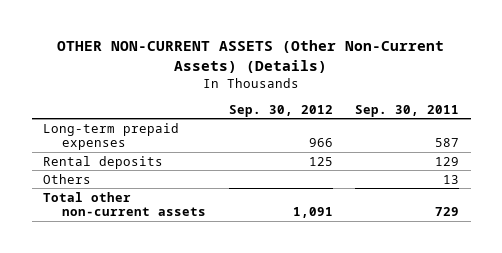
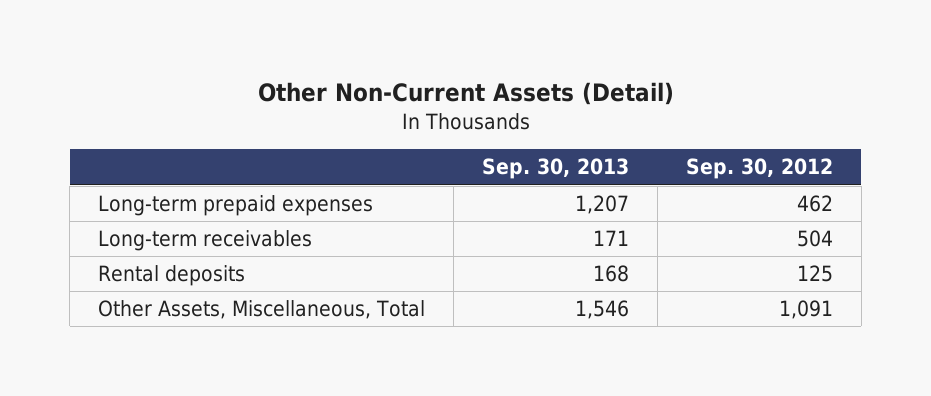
[57,40,445,73] OTHER NON-CURRENT ASSETS (Other Non-Current Assets) (Details) -> [257,82,674,106] Other Non-Current Assets (Detail)
[355,104,460,117] Sep. 30, 2011 -> none
none -> [482,158,630,180] Sep. 30, 2013
[308,138,333,148] 966 -> [797,195,834,213] 462
none -> [98,230,313,252] Long-term receivables
[42,173,91,184] Others -> none
[42,191,206,217] Total other non-current assets -> [98,300,426,320] Other Assets, Miscellaneous, Total

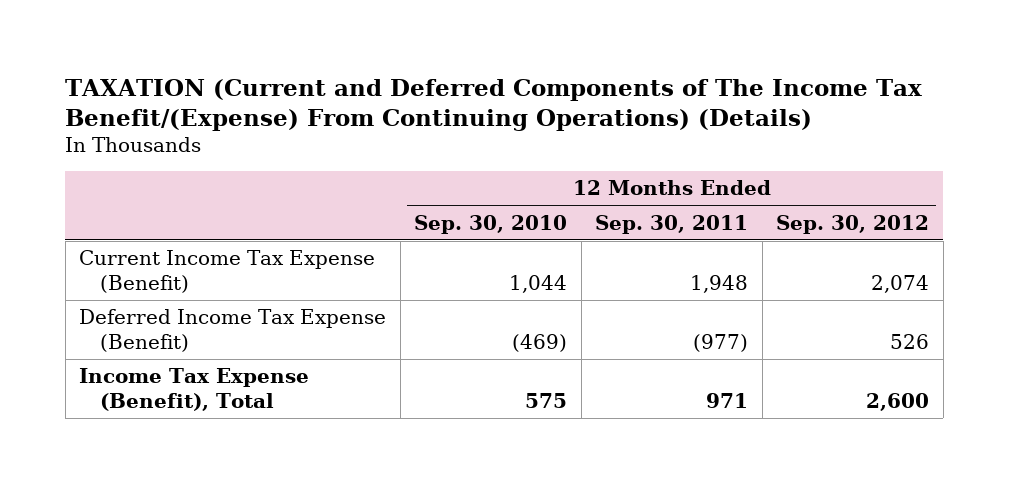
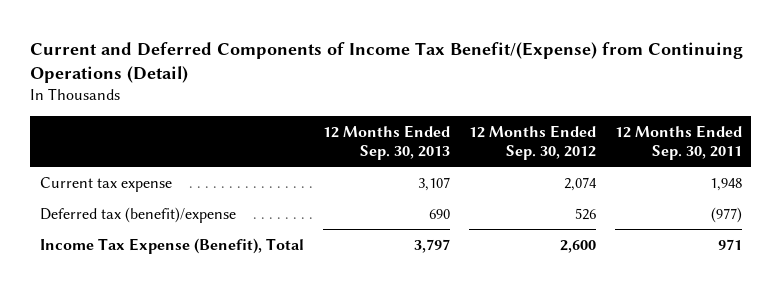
[65,78,923,131] TAXATION (Current and Deferred Components of The Income Tax Benefit/(Expense) From Continuing Operations) (Details) -> [30,41,744,84] Current and Deferred Components of Income Tax Benefit/(Expense) from Continuing Operations (Detail)
[414,214,568,234] Sep. 30, 2010 -> none
none -> [322,124,450,160] 12 Months Ended Sep. 30, 2013
[79,250,376,294] Current Income Tax Expense (Benefit) -> [39,176,172,192] Current tax expense
[79,309,387,353] Deferred Income Tax Expense (Benefit) -> [39,206,236,223] Deferred tax (benefit)/expense

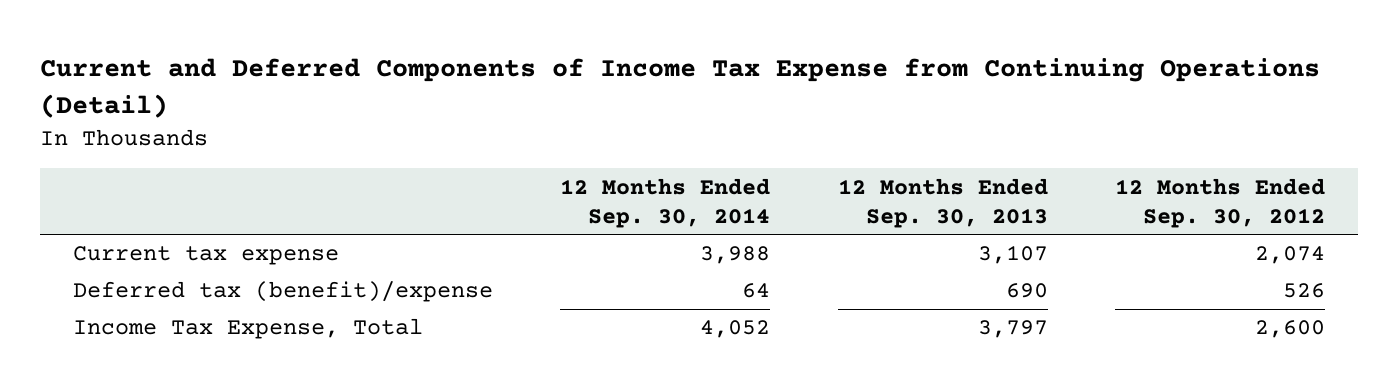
[30,41,744,84] Current and Deferred Components of Income Tax Benefit/(Expense) from Continuing Operations (Detail) -> [39,58,1320,118] Current and Deferred Components of Income Tax Expense from Continuing Operations (Detail)
[614,124,742,160] 12 Months Ended Sep. 30, 2011 -> none
none -> [560,177,771,228] 12 Months Ended Sep. 30, 2014
[39,237,304,254] Income Tax Expense (Benefit), Total -> [73,318,424,340] Income Tax Expense, Total

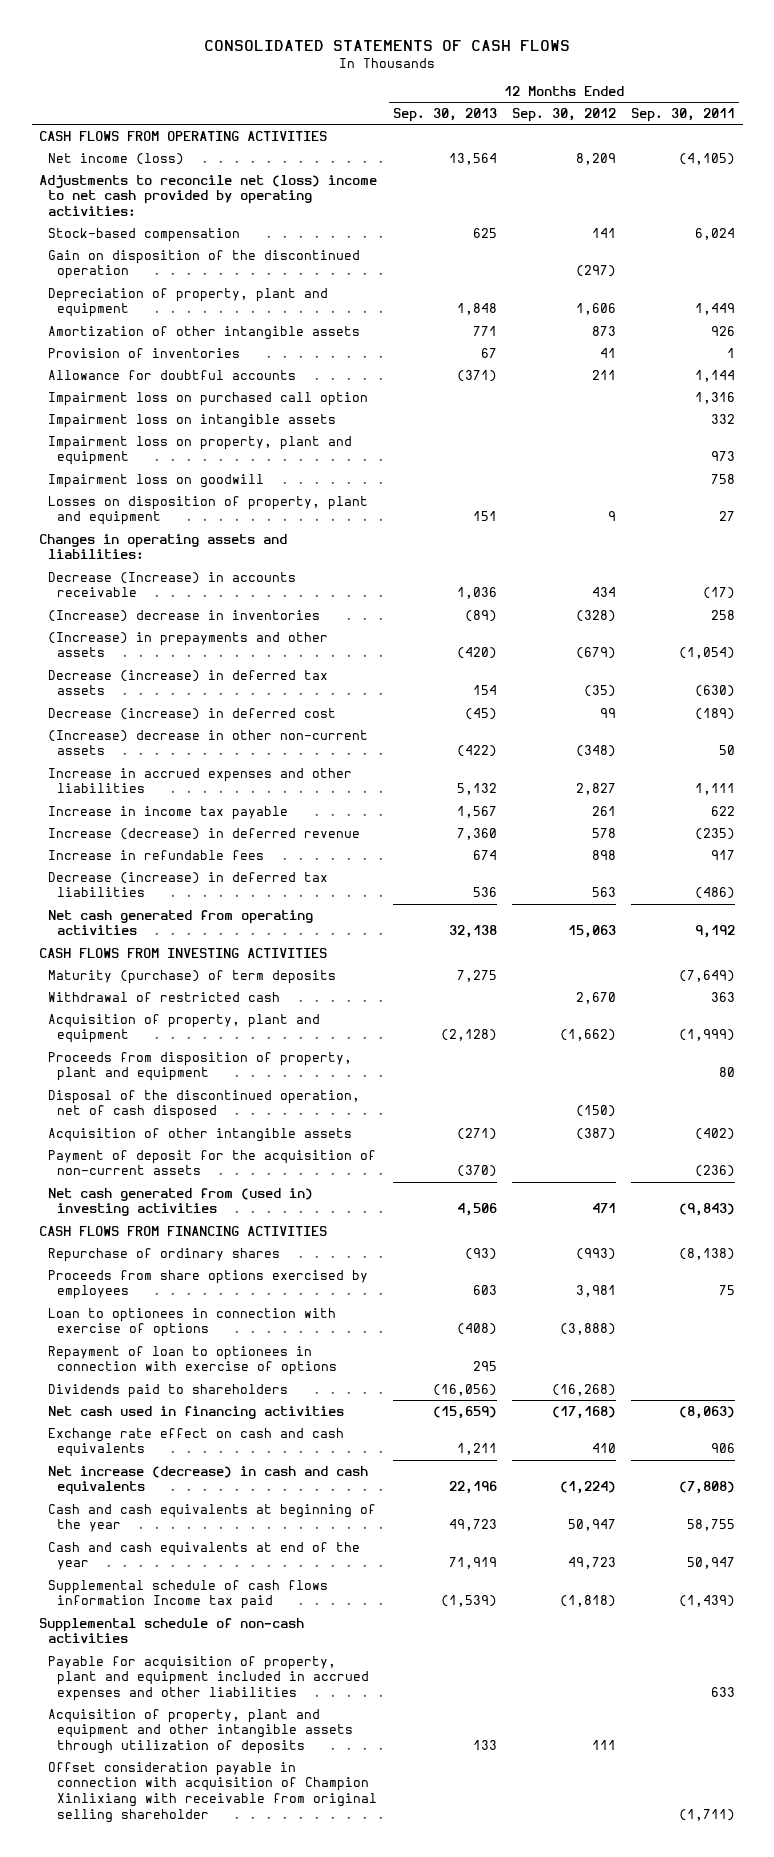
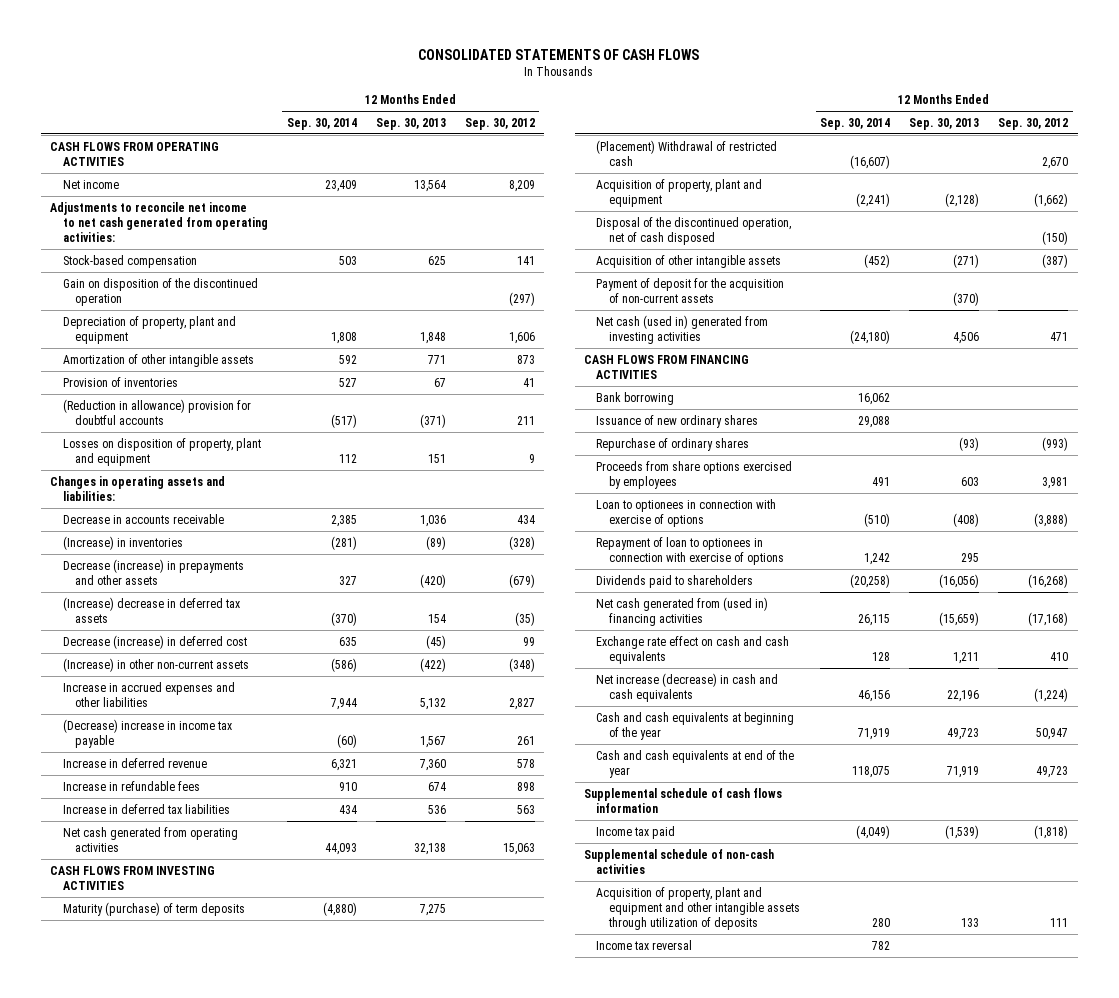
[630,108,735,123] Sep. 30, 2011 -> none
none -> [286,117,357,130] Sep. 30, 2014
[48,152,185,165] Net income (loss) -> [62,179,119,189] Net income
[39,174,378,216] Adjustments to reconcile net (loss) income to net cash provided by operating activities: -> [50,201,268,243] Adjustments to reconcile net income to net cash generated from operating activities:
[48,391,369,406] Impairment loss on purchased call option -> none
[48,413,337,428] Impairment loss on intangible assets -> none
[48,435,353,466] Impairment loss on property, plant and equipment -> none
[48,473,265,488] Impairment loss on goodwill -> none
[48,369,297,380] Allowance for doubtful accounts -> [62,398,251,425] (Reduction in allowance) provision for doubtful accounts
[48,571,297,598] Decrease (Increase) in accounts receivable -> [62,513,224,524] Decrease in accounts receivable
[48,609,321,622] (Increase) decrease in inventories -> [62,535,183,550] (Increase) in inventories
[48,631,329,658] (Increase) in prepayments and other assets -> [62,558,244,585] Decrease (increase) in prepayments and other assets
[48,669,329,696] Decrease (increase) in deferred tax assets -> [62,596,240,623] (Increase) decrease in deferred tax assets
[48,729,369,756] (Increase) decrease in other non-current assets -> [62,657,249,672] (Increase) in other non-current assets
[48,805,289,820] Increase in income tax payable -> [62,718,232,748] (Decrease) increase in income tax payable
[48,827,361,840] Increase (decrease) in deferred revenue -> [62,757,207,768] Increase in deferred revenue
[48,871,329,898] Decrease (increase) in deferred tax liabilities -> [62,803,230,814] Increase in deferred tax liabilities
[48,991,281,1002] Withdrawal of restricted cash -> [596,139,778,166] (Placement) Withdrawal of restricted cash
[48,1051,353,1082] Proceeds from disposition of property, plant and equipment -> none
[48,1187,314,1217] Net cash generated from (used in) investing activities -> [596,314,769,344] Net cash (used in) generated from investing activities
none -> [596,391,675,405] Bank borrowing
none -> [596,414,759,428] Issuance of new ordinary shares
[48,1405,345,1419] Net cash used in financing activities -> [596,596,769,626] Net cash generated from (used in) financing activities
none -> [584,787,783,813] Supplemental schedule of cash flows information
[48,1579,329,1610] Supplemental schedule of cash flows information Income tax paid -> [596,825,676,839] Income tax paid
[48,1655,370,1701] Payable for acquisition of property, plant and equipment included in accrued expenses and other liabilities -> none
[48,1761,378,1823] Offset consideration payable in connection with acquisition of Champion Xinlixiang with receivable from original selling shareholder -> none
none -> [596,939,693,950] Income tax reversal

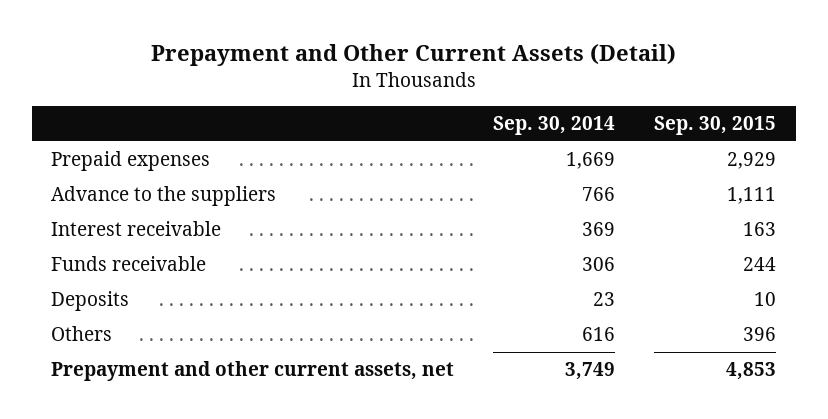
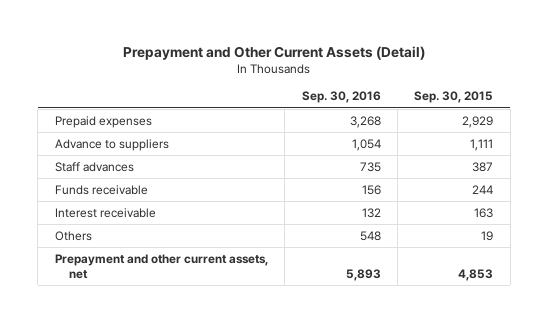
[493,116,616,136] Sep. 30, 2014 -> none
none -> [301,91,381,104] Sep. 30, 2016
[51,186,277,207] Advance to the suppliers -> [54,138,169,151] Advance to suppliers
none -> [54,161,134,172] Staff advances
[51,291,130,312] Deposits -> none
[51,221,222,237] Interest receivable -> [54,207,156,218] Interest receivable
[743,327,777,342] 396 -> [481,230,494,241] 19

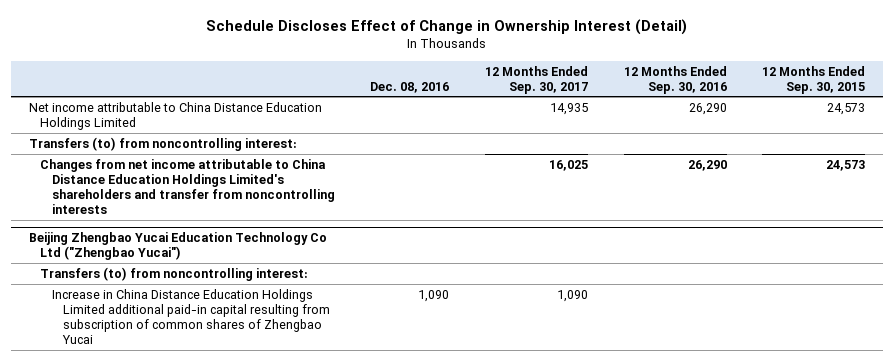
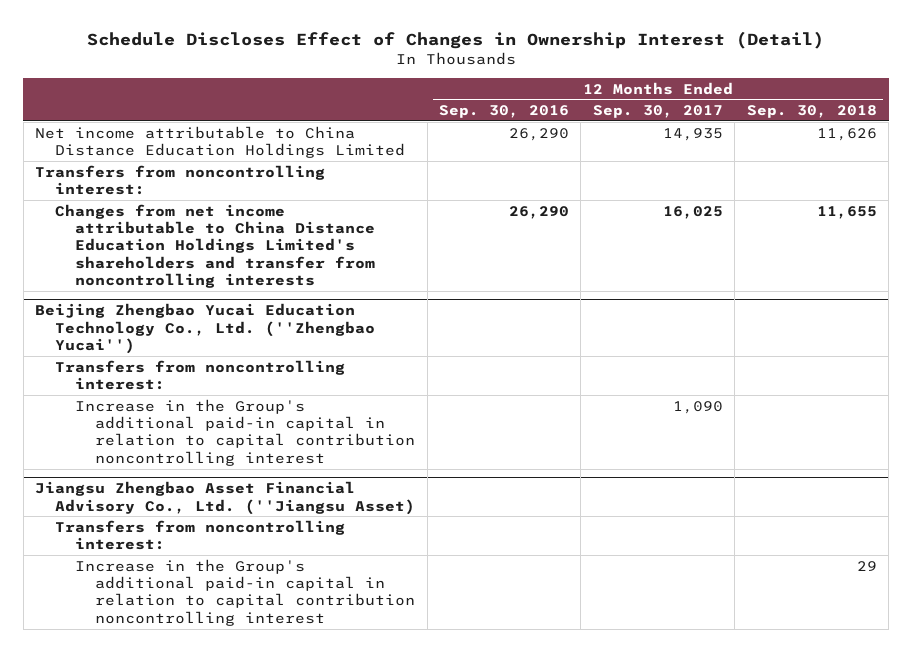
[206,18,688,35] Schedule Discloses Effect of Change in Ownership Interest (Detail) -> [86,31,824,50] Schedule Discloses Effect of Changes in Ownership Interest (Detail)
[370,81,450,93] Dec. 08, 2016 -> none
[762,65,866,94] 12 Months Ended Sep. 30, 2015 -> none
none -> [746,105,877,119] Sep. 30, 2018
[28,136,297,151] Transfers (to) from noncontrolling interest: -> [35,164,326,195] Transfers from noncontrolling interest:
[28,232,327,261] Beijing Zhengbao Yucai Education Technology Co Ltd ("Zhengbao Yucai") -> [35,303,376,355] Beijing Zhengbao Yucai Education Technology Co., Ltd. (''Zhengbao Yucai'')
[40,266,309,281] Transfers (to) from noncontrolling interest: -> [55,359,346,390] Transfers from noncontrolling interest:
[51,288,331,344] Increase in China Distance Education Holdings Limited additional paid-in capital resulting from subscription of common shares of Zhengbao Yucai -> [74,398,415,466] Increase in the Group's additional paid-in capital in relation to capital contribution noncontrolling interest
none -> [35,481,416,515] Jiangsu Zhengbao Asset Financial Advisory Co., Ltd. (''Jiangsu Asset)
none -> [55,519,346,550] Transfers from noncontrolling interest:
none -> [74,558,415,626] Increase in the Group's additional paid-in capital in relation to capital contribution noncontrolling interest

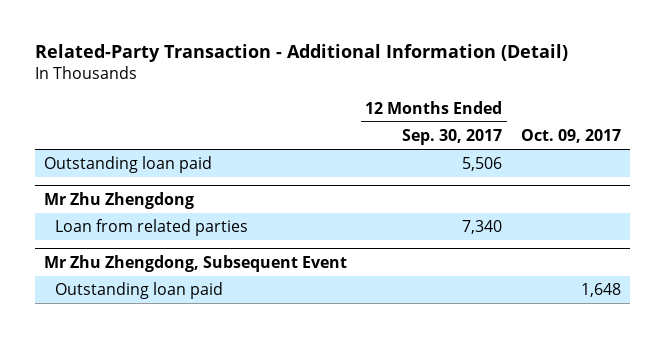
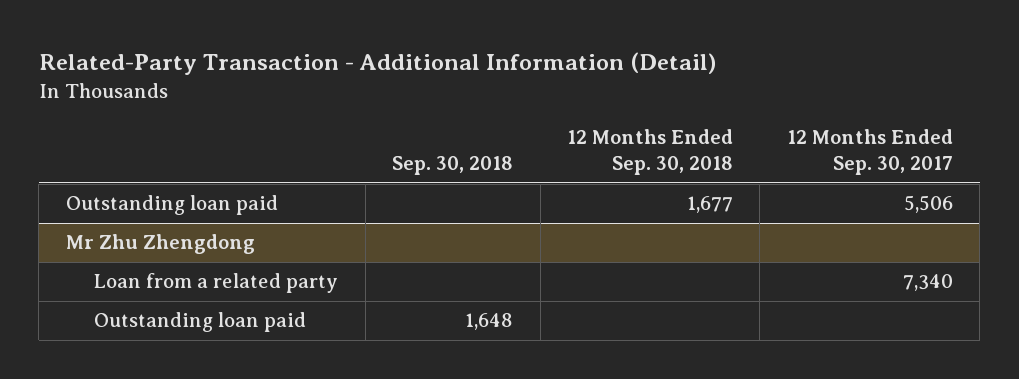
[520,128,621,143] Oct. 09, 2017 -> none
none -> [392,156,514,176] Sep. 30, 2018
none -> [566,129,733,176] 12 Months Ended Sep. 30, 2018
[43,254,347,272] Mr Zhu Zhengdong, Subsequent Event -> none
[55,219,249,237] Loan from related parties -> [94,273,339,294] Loan from a related party

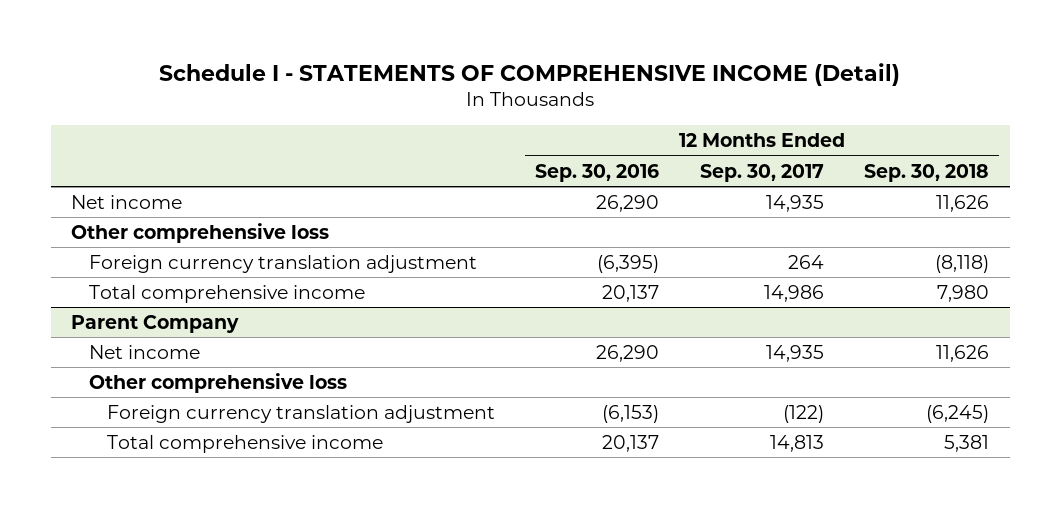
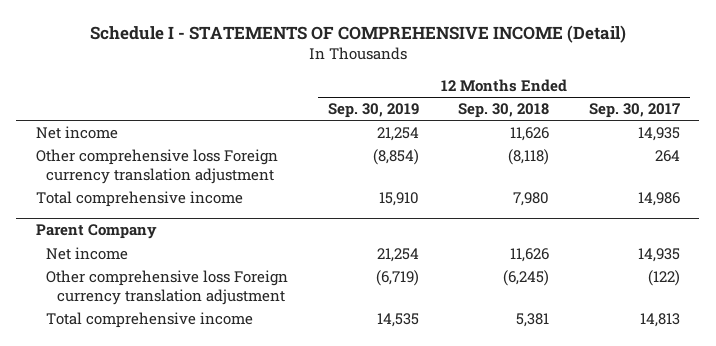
[535,163,660,182] Sep. 30, 2016 -> none
none -> [327,103,419,119] Sep. 30, 2019
[71,222,330,243] Other comprehensive loss -> none
[88,254,477,273] Foreign currency translation adjustment -> [36,148,279,185] Other comprehensive loss Foreign currency translation adjustment
[88,372,347,393] Other comprehensive loss -> none
[106,404,495,423] Foreign currency translation adjustment -> [46,269,289,306] Other comprehensive loss Foreign currency translation adjustment

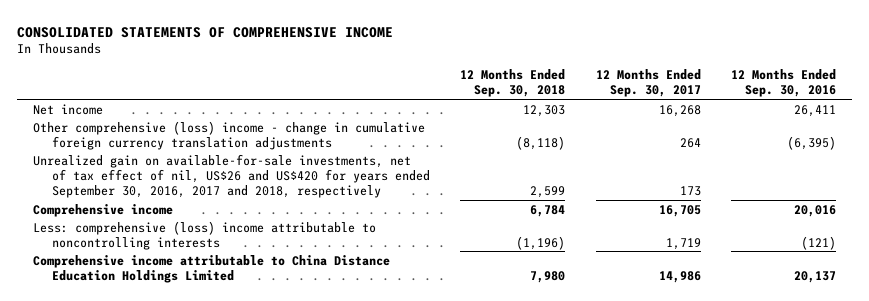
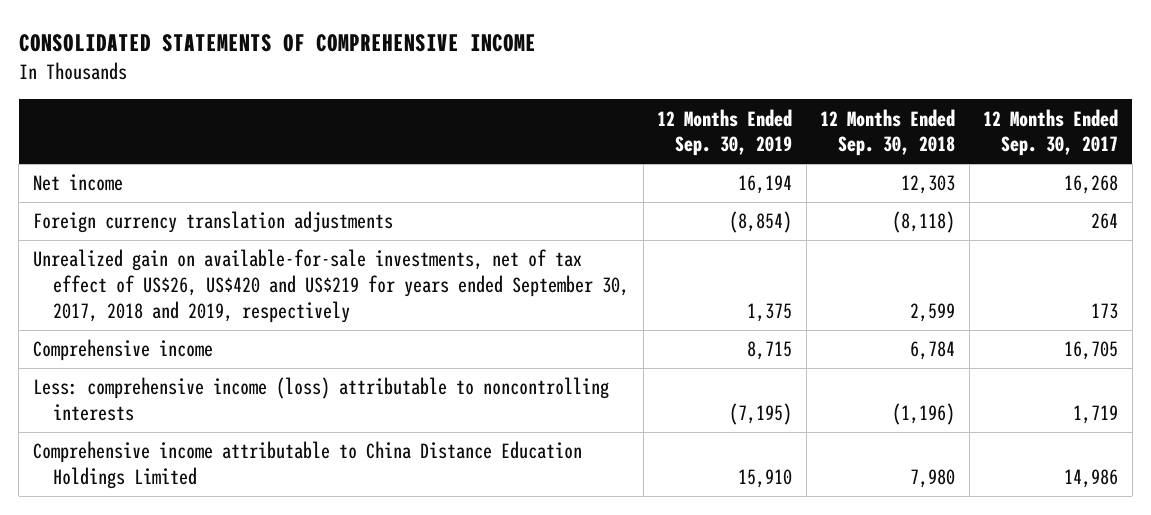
[731,69,837,98] 12 Months Ended Sep. 30, 2016 -> none
none -> [657,108,793,157] 12 Months Ended Sep. 30, 2019
[32,120,425,150] Other comprehensive (loss) income - change in cumulative foreign currency translation adjustments -> [32,211,393,234] Foreign currency translation adjustments
[32,153,430,198] Unrealized gain on available-for-sale investments, net of tax effect of nil, US$26 and US$420 for years ended September 30, 2016, 2017 and 2018, respectively -> [32,249,630,323] Unrealized gain on available-for-sale investments, net of tax effect of US$26, US$420 and US$219 for years ended September 30, 2017, 2018 and 2019, respectively
[32,220,376,250] Less: comprehensive (loss) income attributable to noncontrolling interests -> [32,377,609,421] Less: comprehensive income (loss) attributable to noncontrolling interests

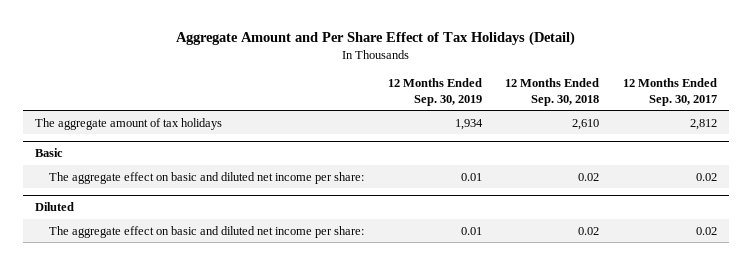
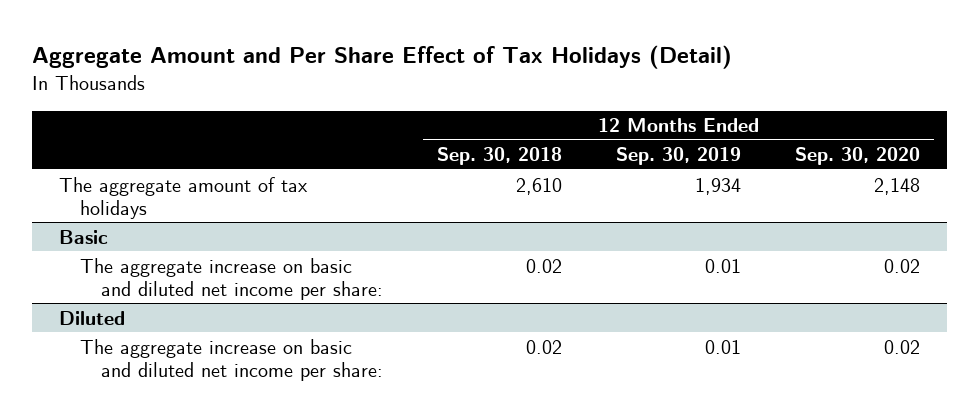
[622,78,717,106] 12 Months Ended Sep. 30, 2017 -> none
none -> [795,147,921,166] Sep. 30, 2020
[49,171,365,184] The aggregate effect on basic and diluted net income per share: -> [79,257,383,300] The aggregate increase on basic and diluted net income per share:
[49,225,365,238] The aggregate effect on basic and diluted net income per share: -> [79,338,383,381] The aggregate increase on basic and diluted net income per share:

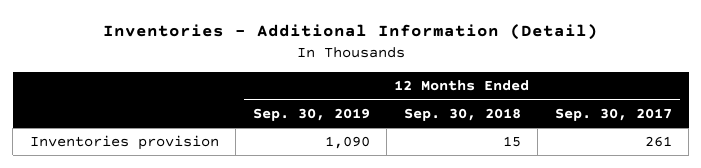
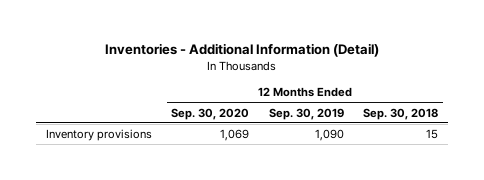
[554,107,672,121] Sep. 30, 2017 -> none
none -> [171,107,250,120] Sep. 30, 2020
[29,135,219,151] Inventories provision -> [46,129,153,142] Inventory provisions

